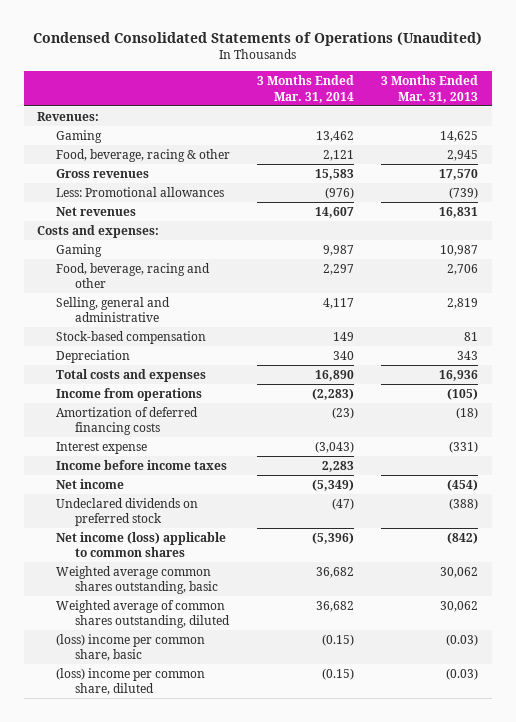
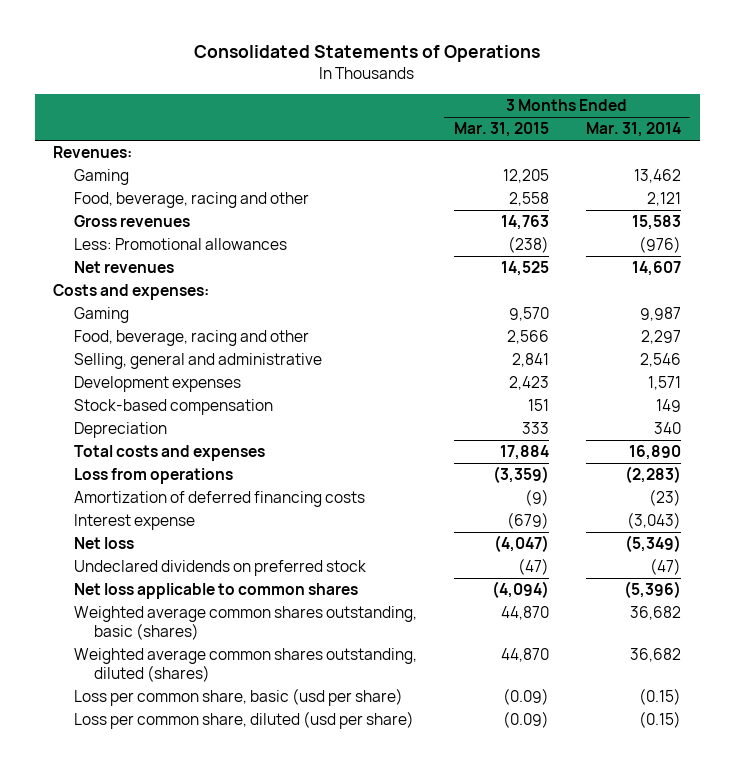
[32,31,482,46] Condensed Consolidated Statements of Operations (Unaudited) -> [194,45,541,63] Consolidated Statements of Operations
[381,74,479,103] 3 Months Ended Mar. 31, 2013 -> none
none -> [453,122,549,138] Mar. 31, 2015
[56,148,231,162] Food, beverage, racing & other -> [73,192,309,209] Food, beverage, racing and other
[323,297,355,309] 4,117 -> [640,353,682,368] 2,546
none -> [73,376,241,393] Development expenses
[56,387,203,401] Income from operations -> [73,468,233,485] Loss from operations
[56,459,228,470] Income before income taxes -> none
[56,478,125,489] Net income -> [73,537,134,550] Net loss
[56,531,227,558] Net income (loss) applicable to common shares -> [73,583,358,600] Net loss applicable to common shares
[56,565,219,595] Weighted average common shares outstanding, basic -> [73,606,417,640] Weighted average common shares outstanding, basic (shares)
[56,599,231,629] Weighted average of common shares outstanding, diluted -> [73,648,417,682] Weighted average common shares outstanding, diluted (shares)
[56,633,206,662] (loss) income per common share, basic -> [73,688,403,707] Loss per common share, basic (usd per share)
[56,667,206,696] (loss) income per common share, diluted -> [73,711,414,730] Loss per common share, diluted (usd per share)

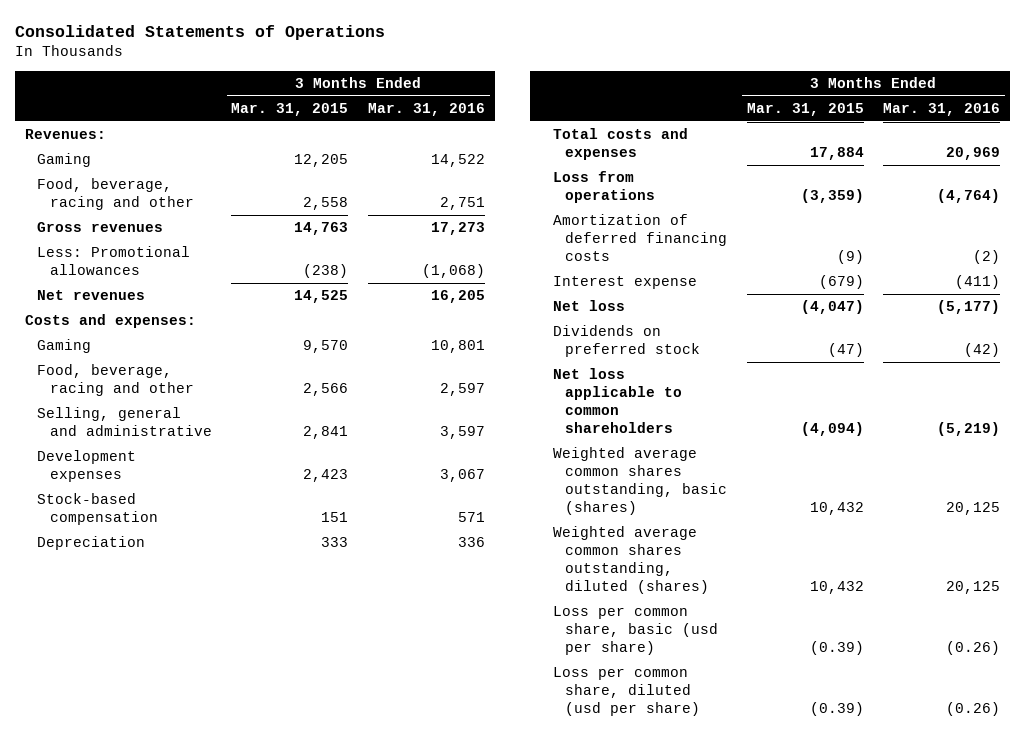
[586,122,682,138] Mar. 31, 2014 -> none
none -> [367,102,485,116] Mar. 31, 2016
[73,560,366,577] Undeclared dividends on preferred stock -> [552,325,701,358] Dividends on preferred stock
[73,583,358,600] Net loss applicable to common shares -> [552,368,683,434] Net loss applicable to common shareholders
[500,606,549,621] 44,870 -> [809,502,864,516] 10,432
[500,648,549,663] 44,870 -> [809,581,864,595] 10,432
[502,688,549,706] (0.09) -> [809,641,864,656] (0.39)
[502,711,549,729] (0.09) -> [809,702,864,717] (0.39)

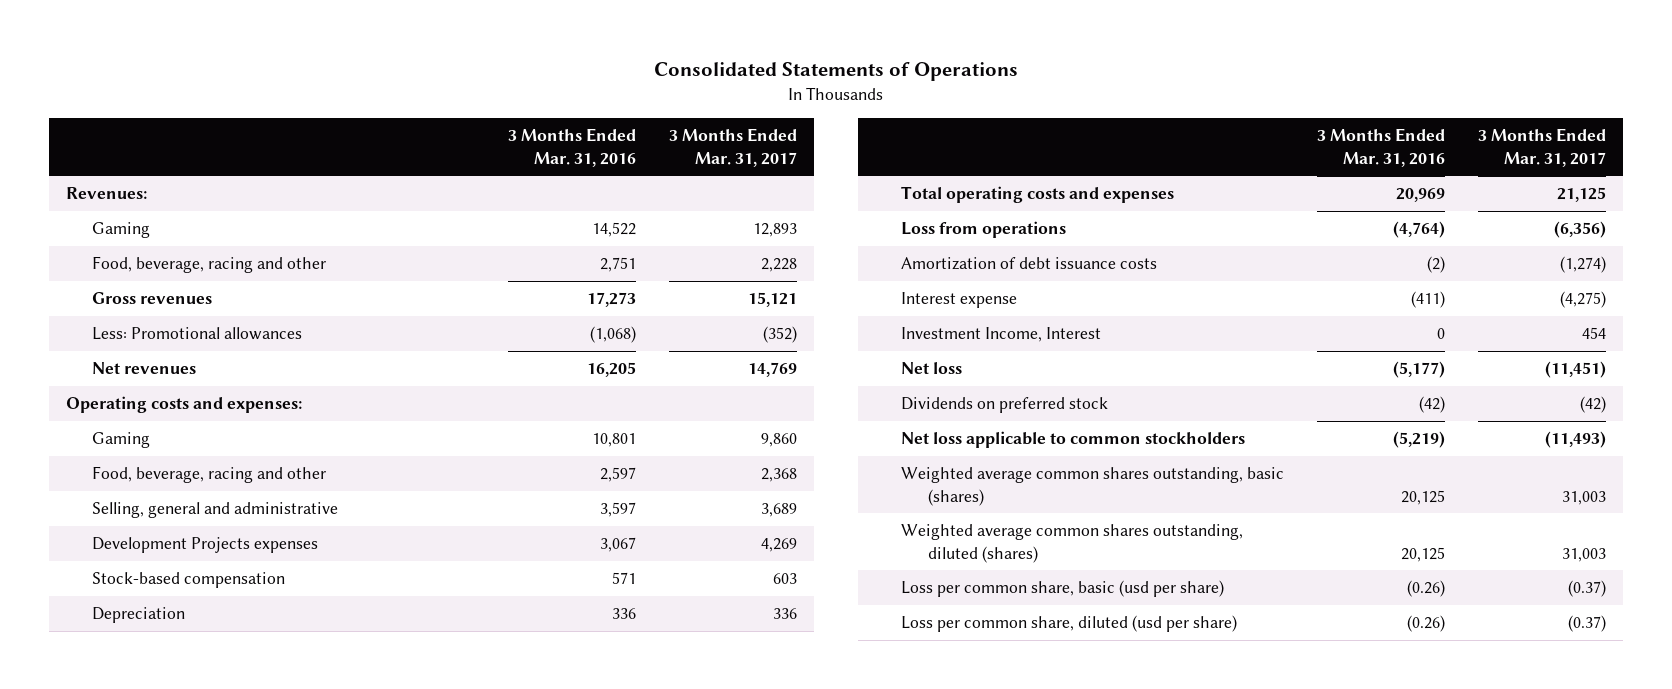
[231,102,349,116] Mar. 31, 2015 -> none
none -> [669,127,798,167] 3 Months Ended Mar. 31, 2017
[24,314,196,329] Costs and expenses: -> [65,396,302,414] Operating costs and expenses:
[37,450,137,483] Development expenses -> [92,537,319,554] Development Projects expenses
[552,128,688,161] Total costs and expenses -> [901,186,1175,204] Total operating costs and expenses
[552,214,728,262] Amortization of deferred financing costs -> [901,257,1158,271] Amortization of debt issuance costs
none -> [901,327,1102,343] Investment Income, Interest
[552,368,683,434] Net loss applicable to common shareholders -> [901,431,1246,449] Net loss applicable to common stockholders

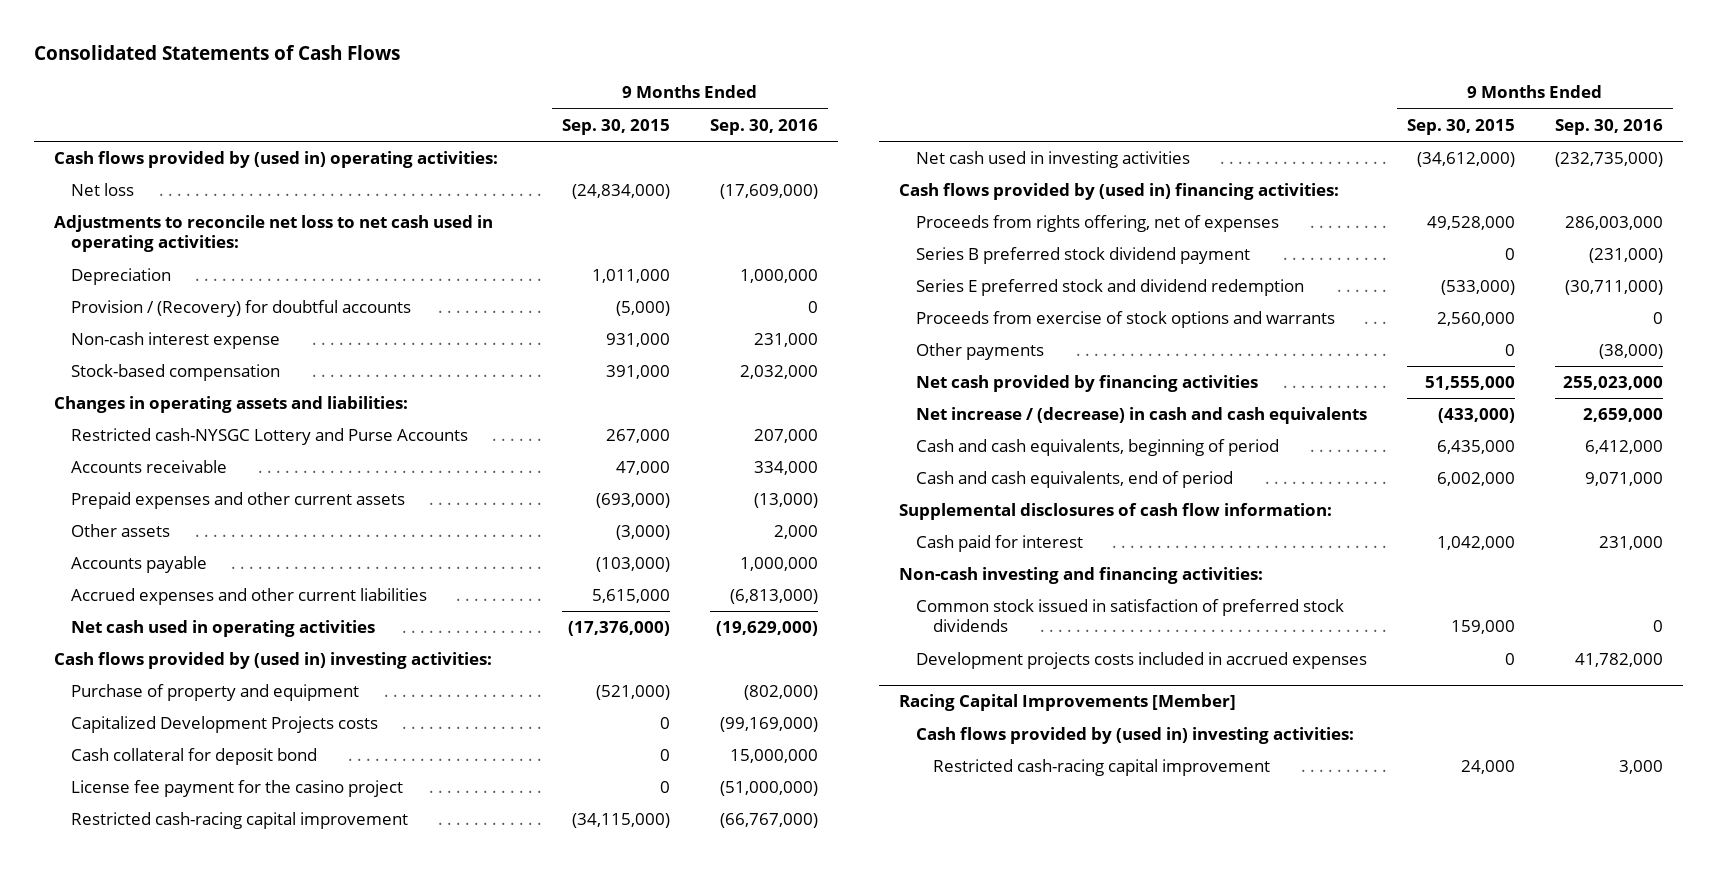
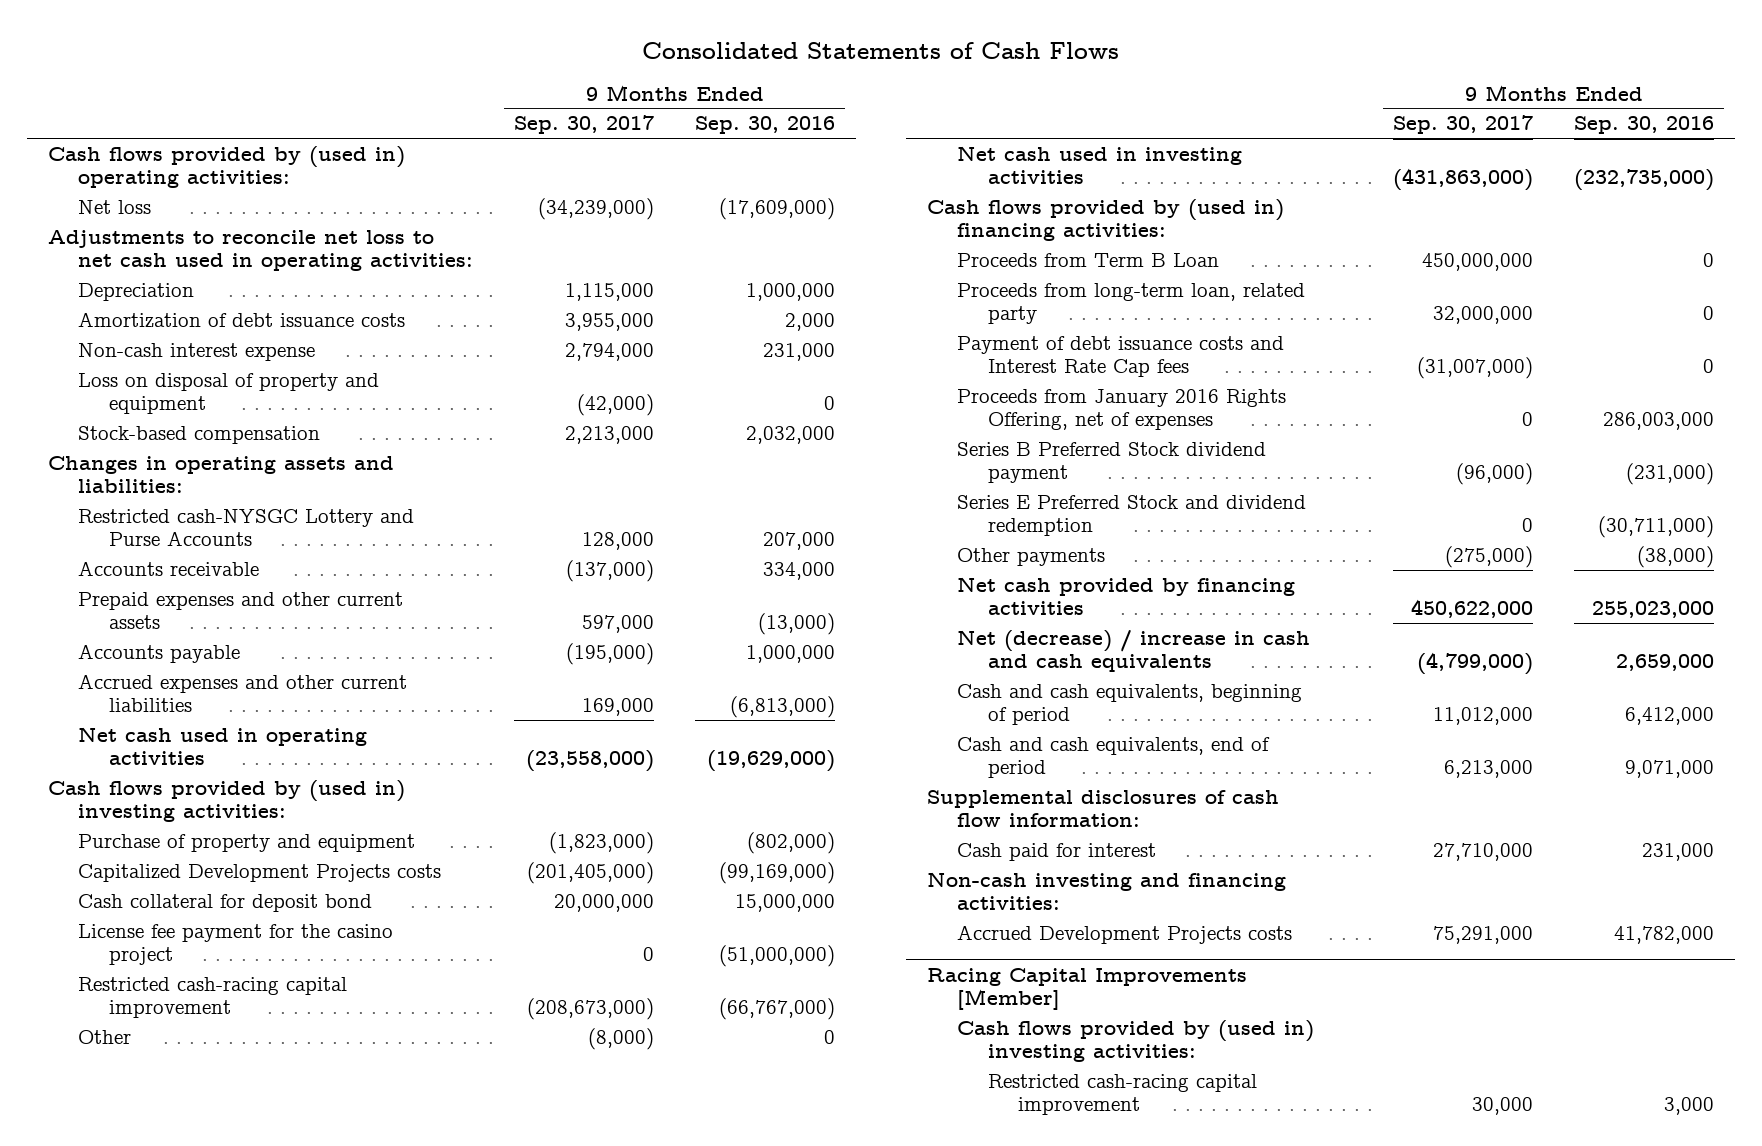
[561,118,670,135] Sep. 30, 2015 -> none
none -> [514,115,655,135] Sep. 30, 2017
[70,300,411,318] Provision / (Recovery) for doubtful accounts -> none
none -> [78,311,406,328] Amortization of debt issuance costs
none -> [78,372,380,415] Loss on disposal of property and equipment
[70,524,170,538] Other assets -> none
none -> [78,1029,132,1044] Other
[916,311,1336,329] Proceeds from exercise of stock options and warrants -> none
none -> [957,252,1220,267] Proceeds from Term B Loan
none -> [957,282,1306,325] Proceeds from long-term loan, related party
none -> [957,335,1285,378] Payment of debt issuance costs and Interest Rate Cap fees
[916,215,1280,233] Proceeds from rights offering, net of expenses -> [957,388,1287,431] Proceeds from January 2016 Rights Offering, net of expenses
[916,247,1251,265] Series B preferred stock dividend payment -> [957,441,1267,484] Series B Preferred Stock dividend payment
[916,279,1305,297] Series E preferred stock and dividend redemption -> [957,494,1307,537] Series E Preferred Stock and dividend redemption
[916,407,1368,425] Net increase / (decrease) in cash and cash equivalents -> [957,629,1311,673] Net (decrease) / increase in cash and cash equivalents
[916,599,1345,633] Common stock issued in satisfaction of preferred stock dividends -> none
[916,652,1368,670] Development projects costs included in accrued expenses -> [957,924,1293,944] Accrued Development Projects costs

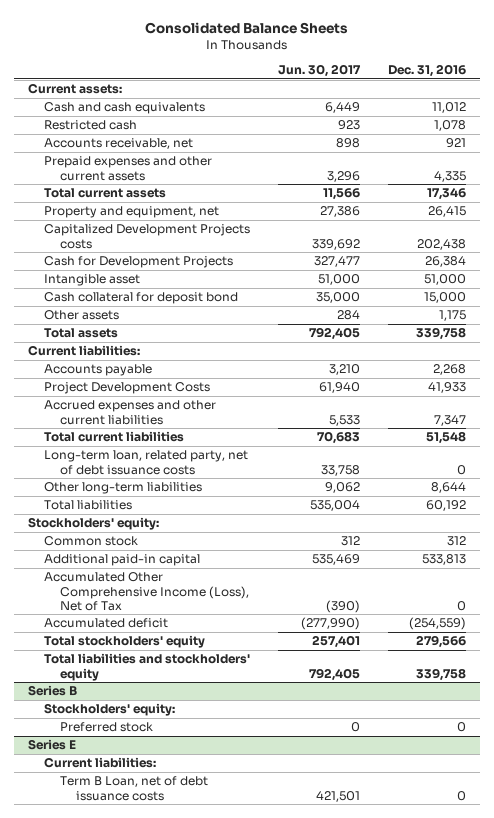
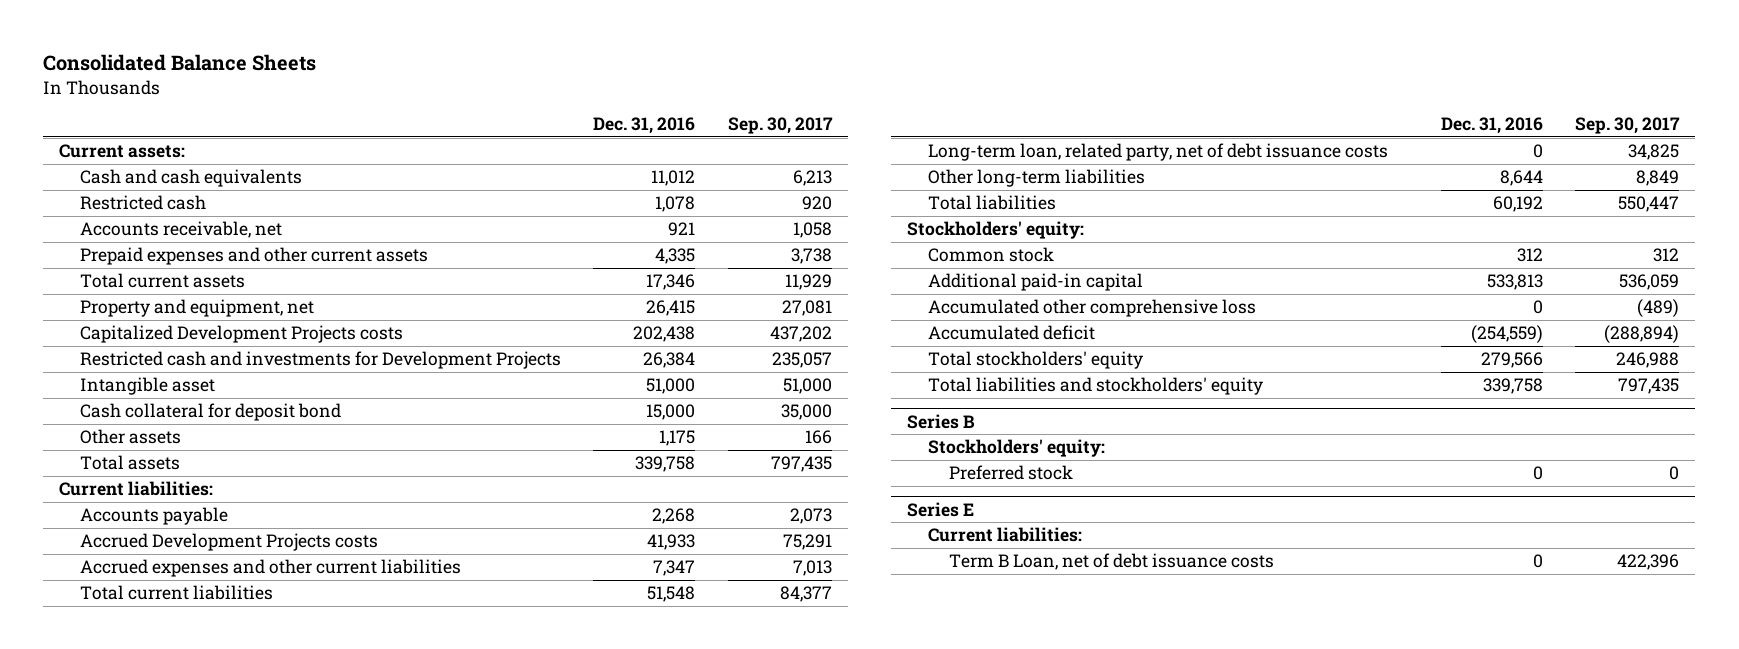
[278,63,362,77] Jun. 30, 2017 -> none
none -> [727,117,833,135] Sep. 30, 2017
[44,256,234,269] Cash for Development Projects -> [80,351,562,370] Restricted cash and investments for Development Projects
[44,382,211,395] Project Development Costs -> [80,533,379,552] Accrued Development Projects costs
[44,572,250,611] Accumulated Other Comprehensive Income (Loss), Net of Tax -> [928,299,1257,318] Accumulated other comprehensive loss

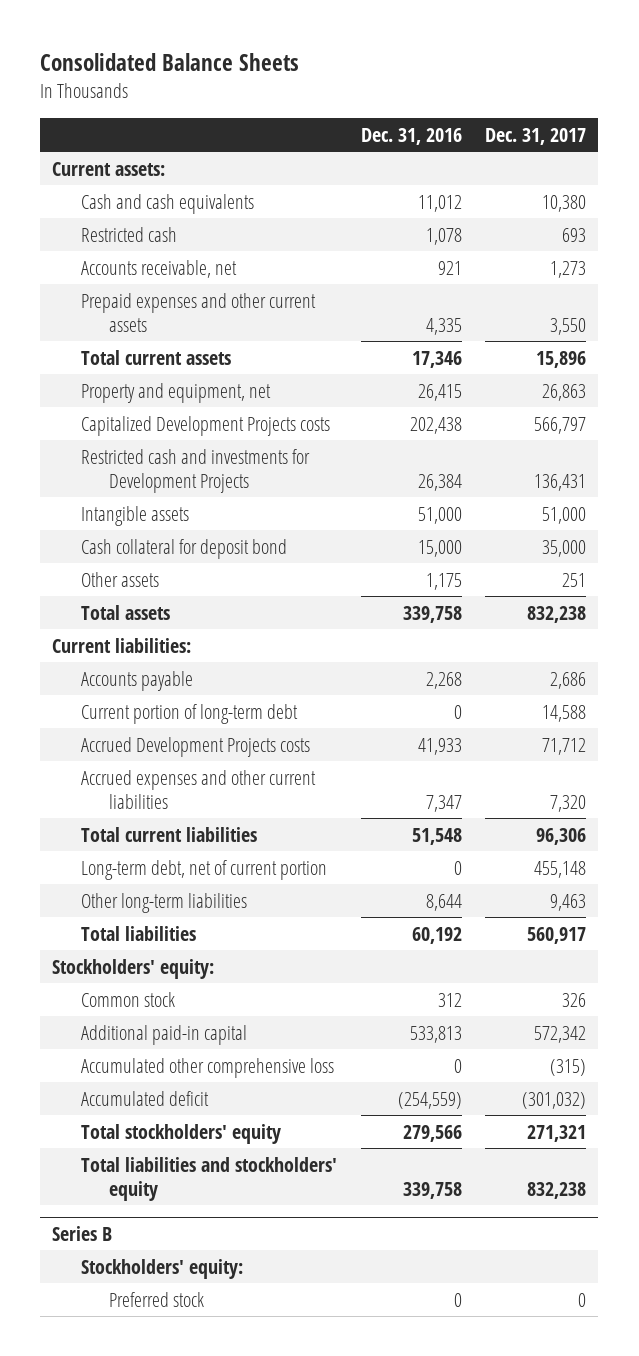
[727,117,833,135] Sep. 30, 2017 -> none
none -> [485,127,587,145] Dec. 31, 2017
[80,377,216,396] Intangible asset -> [80,505,189,526] Intangible assets
none -> [80,703,298,724] Current portion of long-term debt
[928,143,1389,162] Long-term loan, related party, net of debt issuance costs -> none
none -> [80,859,327,880] Long-term debt, net of current portion
[907,501,975,517] Series E -> none
[928,527,1083,543] Current liabilities: -> none
[949,553,1275,571] Term B Loan, net of debt issuance costs -> none

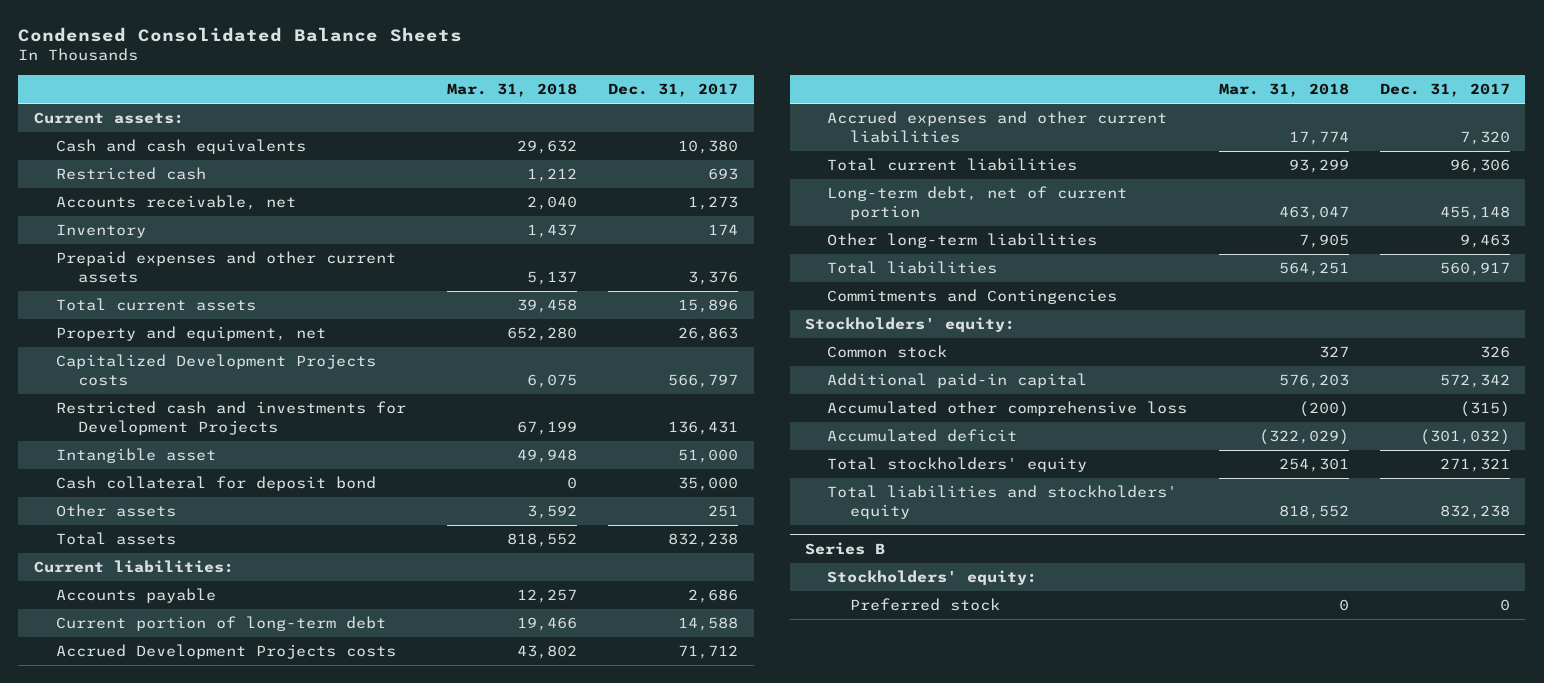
[40,53,300,72] Consolidated Balance Sheets -> [18,26,463,42] Condensed Consolidated Balance Sheets
[360,127,462,145] Dec. 31, 2016 -> none
none -> [447,82,578,97] Mar. 31, 2018
none -> [56,224,147,239] Inventory
[550,317,587,335] 3,550 -> [688,270,739,285] 3,376
[80,505,189,526] Intangible assets -> [56,448,217,464] Intangible asset
none -> [827,289,1118,305] Commitments and Contingencies

